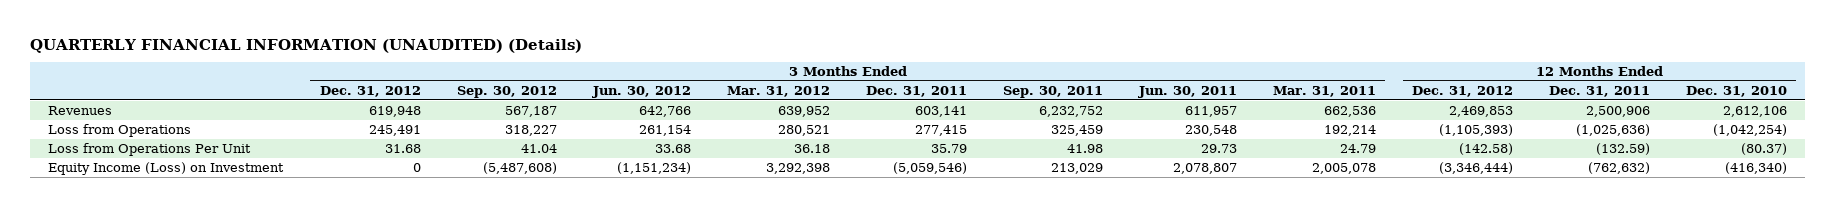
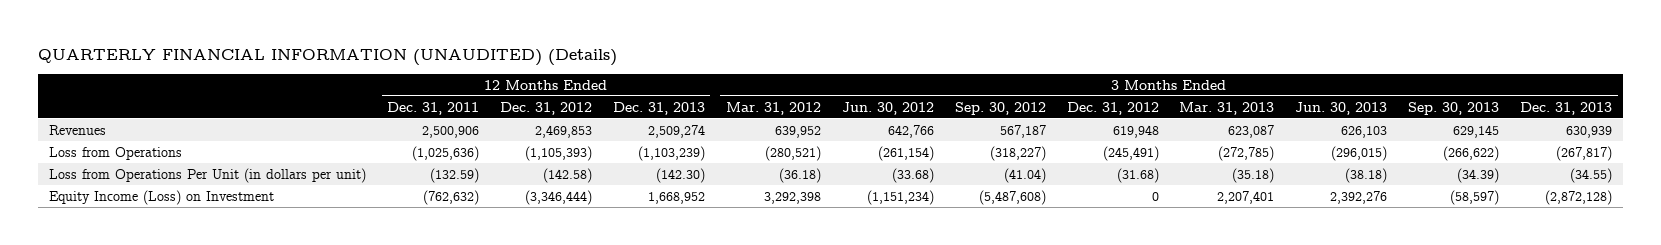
[865,85,967,97] Dec. 31, 2011 -> none
[1002,85,1103,98] Sep. 30, 2011 -> none
[1137,85,1237,98] Jun. 30, 2011 -> none
[1273,85,1377,97] Mar. 31, 2011 -> none
[1686,85,1788,97] Dec. 31, 2010 -> none
none -> [612,101,705,115] Dec. 31, 2013
none -> [1179,101,1275,115] Mar. 31, 2013
none -> [1295,101,1388,115] Jun. 30, 2013
none -> [1408,101,1500,115] Sep. 30, 2013
none -> [1520,101,1613,115] Dec. 31, 2013
[368,124,421,136] 245,491 -> [1102,145,1159,161] (245,491)
[504,124,557,136] 318,227 -> [989,145,1046,161] (318,227)
[638,124,691,136] 261,154 -> [877,145,934,161] (261,154)
[777,124,830,136] 280,521 -> [764,145,821,161] (280,521)
[48,142,252,156] Loss from Operations Per Unit -> [48,167,366,183] Loss from Operations Per Unit (in dollars per unit)
[384,143,421,153] 31.68 -> [1116,167,1159,183] (31.68)
[520,143,557,153] 41.04 -> [1003,167,1046,183] (41.04)
[654,143,691,153] 33.68 -> [891,167,934,183] (33.68)
[793,143,830,153] 36.18 -> [778,167,821,183] (36.18)

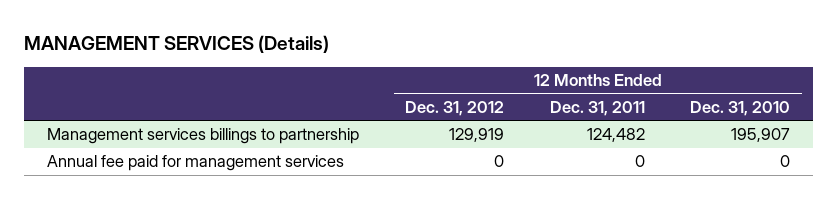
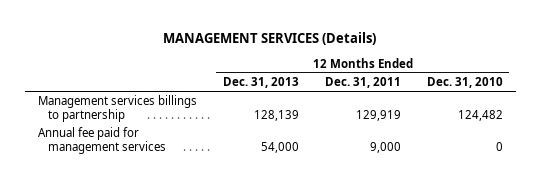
[405,100,505,116] Dec. 31, 2012 -> none
none -> [222,77,299,89] Dec. 31, 2013
[586,128,645,143] 124,482 -> [355,109,401,121] 129,919
[731,128,791,143] 195,907 -> [457,109,503,121] 124,482
[634,155,645,168] 0 -> [369,141,401,153] 9,000

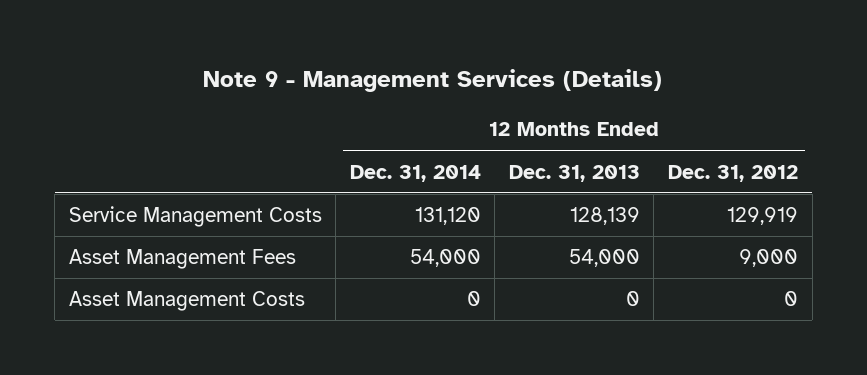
[163,31,377,45] MANAGEMENT SERVICES (Details) -> [203,69,663,93] Note 9 - Management Services (Details)
[324,77,401,89] Dec. 31, 2011 -> none
[426,77,503,89] Dec. 31, 2010 -> none
none -> [349,164,481,182] Dec. 31, 2014
none -> [668,164,799,182] Dec. 31, 2012
[37,127,167,154] Annual fee paid for management services -> none
[37,95,197,122] Management services billings to partnership -> [68,206,322,228] Service Management Costs
none -> [68,249,296,270] Asset Management Fees
none -> [68,291,305,312] Asset Management Costs

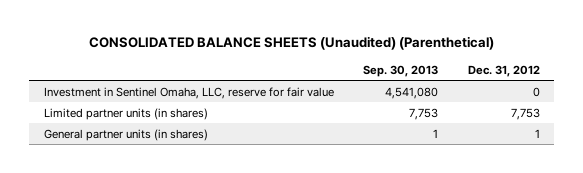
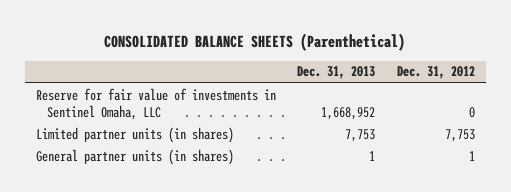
[88,36,494,51] CONSOLIDATED BALANCE SHEETS (Unaudited) (Parenthetical) -> [104,32,406,51] CONSOLIDATED BALANCE SHEETS (Parenthetical)
[363,64,439,77] Sep. 30, 2013 -> none
none -> [297,66,376,80] Dec. 31, 2013
[43,86,334,99] Investment in Sentinel Omaha, LLC, reserve for fair value -> [35,87,276,120] Reserve for fair value of investments in Sentinel Omaha, LLC

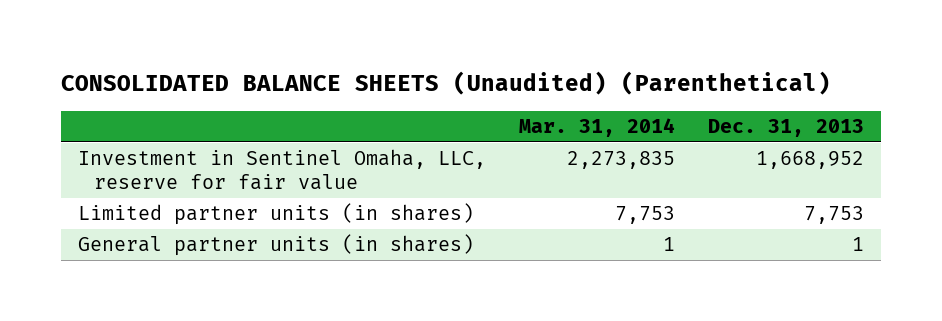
[104,32,406,51] CONSOLIDATED BALANCE SHEETS (Parenthetical) -> [61,71,832,96] CONSOLIDATED BALANCE SHEETS (Unaudited) (Parenthetical)
[396,66,475,80] Dec. 31, 2012 -> none
none -> [519,118,676,138] Mar. 31, 2014
[35,87,276,120] Reserve for fair value of investments in Sentinel Omaha, LLC -> [77,149,486,191] Investment in Sentinel Omaha, LLC, reserve for fair value

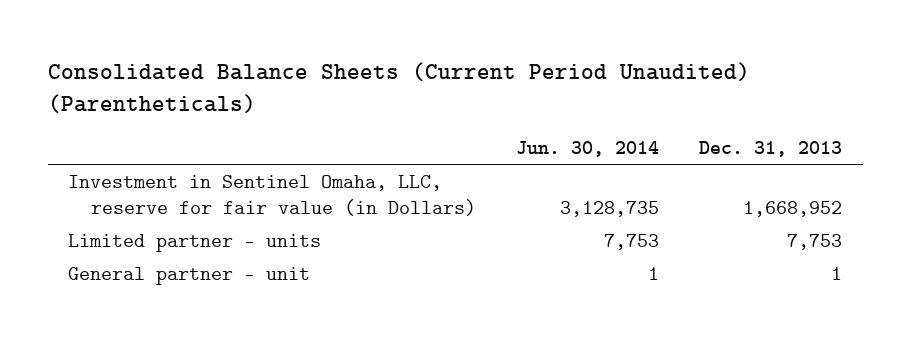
[61,71,832,96] CONSOLIDATED BALANCE SHEETS (Unaudited) (Parenthetical) -> [47,62,750,114] Consolidated Balance Sheets (Current Period Unaudited) (Parentheticals)
[519,118,676,138] Mar. 31, 2014 -> none
none -> [516,141,660,158] Jun. 30, 2014
[77,149,486,191] Investment in Sentinel Omaha, LLC, reserve for fair value -> [67,174,476,216] Investment in Sentinel Omaha, LLC, reserve for fair value (in Dollars)
[77,203,474,226] Limited partner units (in shares) -> [67,233,321,252] Limited partner - units
[77,234,474,257] General partner units (in shares) -> [67,266,310,285] General partner - unit

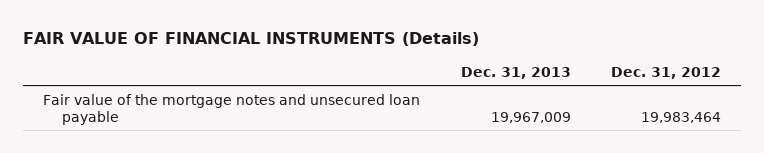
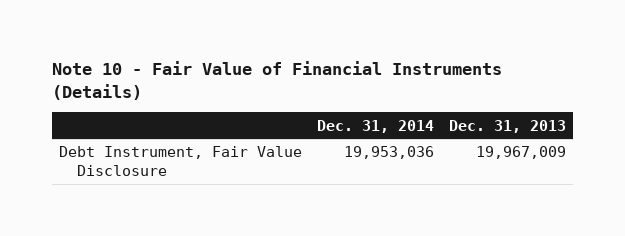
[22,32,479,47] FAIR VALUE OF FINANCIAL INSTRUMENTS (Details) -> [51,60,502,100] Note 10 - Fair Value of Financial Instruments (Details)
[611,66,722,79] Dec. 31, 2012 -> none
none -> [316,119,434,133] Dec. 31, 2014
[43,93,421,125] Fair value of the mortgage notes and unsecured loan payable -> [59,146,303,177] Debt Instrument, Fair Value Disclosure

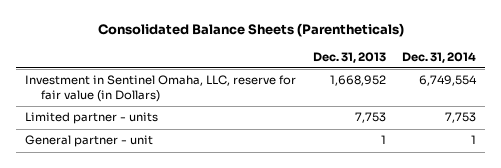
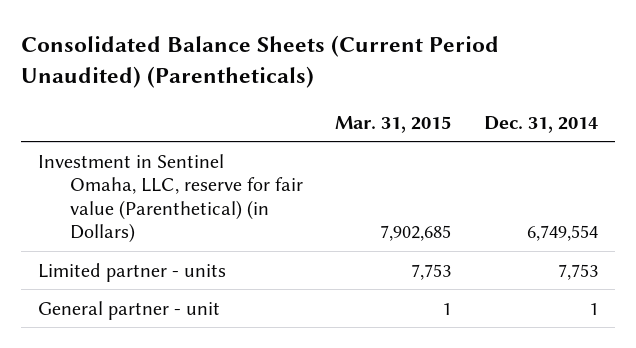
[97,22,404,37] Consolidated Balance Sheets (Parentheticals) -> [21,35,500,89] Consolidated Balance Sheets (Current Period Unaudited) (Parentheticals)
[312,51,386,63] Dec. 31, 2013 -> none
none -> [335,115,452,133] Mar. 31, 2015
[24,75,296,102] Investment in Sentinel Omaha, LLC, reserve for fair value (in Dollars) -> [37,153,303,244] Investment in Sentinel Omaha, LLC, reserve for fair value (Parenthetical) (in Dollars)

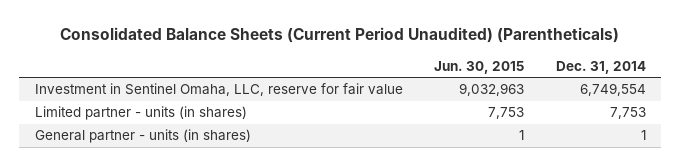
[335,115,452,133] Mar. 31, 2015 -> none
none -> [434,60,525,74] Jun. 30, 2015
[37,153,303,244] Investment in Sentinel Omaha, LLC, reserve for fair value (Parenthetical) (in Dollars) -> [34,83,403,97] Investment in Sentinel Omaha, LLC, reserve for fair value
[37,262,226,282] Limited partner - units -> [34,106,247,121] Limited partner - units (in shares)
[37,300,220,320] General partner - unit -> [34,129,251,144] General partner - units (in shares)

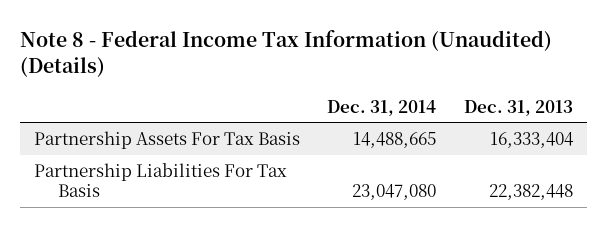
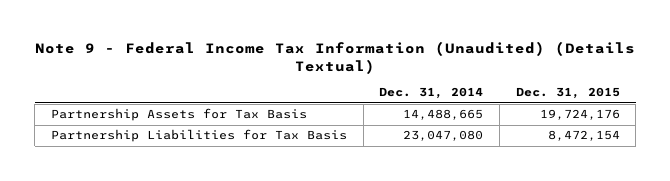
[19,29,552,78] Note 8 - Federal Income Tax Information (Unaudited) (Details) -> [35,40,636,74] Note 9 - Federal Income Tax Information (Unaudited) (Details Textual)
[464,99,574,116] Dec. 31, 2013 -> none
none -> [515,87,620,100] Dec. 31, 2015
[33,131,300,150] Partnership Assets For Tax Basis -> [50,108,307,122] Partnership Assets for Tax Basis
[33,163,287,198] Partnership Liabilities For Tax Basis -> [50,129,347,143] Partnership Liabilities for Tax Basis

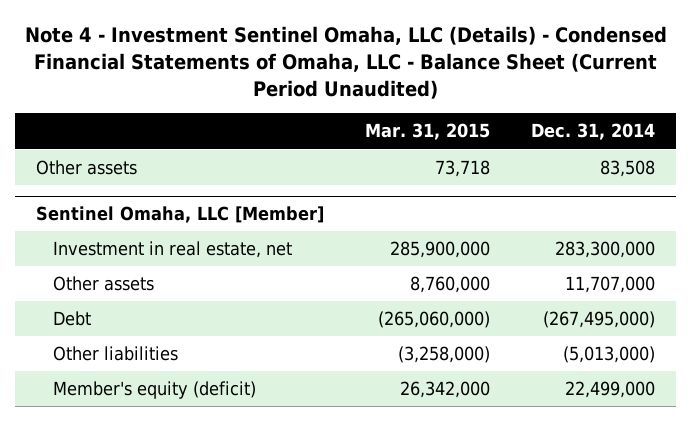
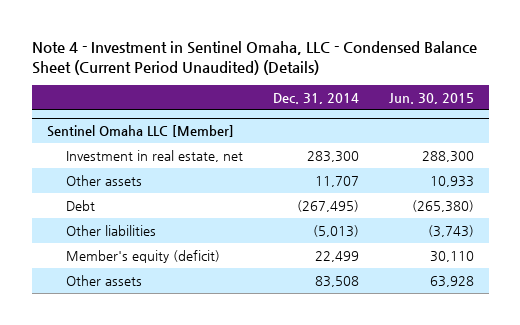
[24,26,667,100] Note 4 - Investment Sentinel Omaha, LLC (Details) - Condensed Financial Statements of Omaha, LLC - Balance Sheet (Current Period Unaudited) -> [31,40,477,75] Note 4 - Investment in Sentinel Omaha, LLC - Condensed Balance Sheet (Current Period Unaudited) (Details)
[365,123,491,141] Mar. 31, 2015 -> none
none -> [388,92,474,104] Jun. 30, 2015
none -> [46,125,234,138] Sentinel Omaha LLC [Member]
none -> [66,149,244,162] Investment in real estate, net
none -> [66,174,143,186] Other assets
none -> [66,199,96,211] Debt
none -> [66,224,157,236] Other liabilities
none -> [66,249,221,263] Member's equity (deficit)
[35,206,324,224] Sentinel Omaha, LLC [Member] -> none
[52,240,292,258] Investment in real estate, net -> none
[52,275,154,291] Other assets -> none
[52,310,91,326] Debt -> none
[52,345,178,361] Other liabilities -> none
[52,380,256,399] Member's equity (deficit) -> none

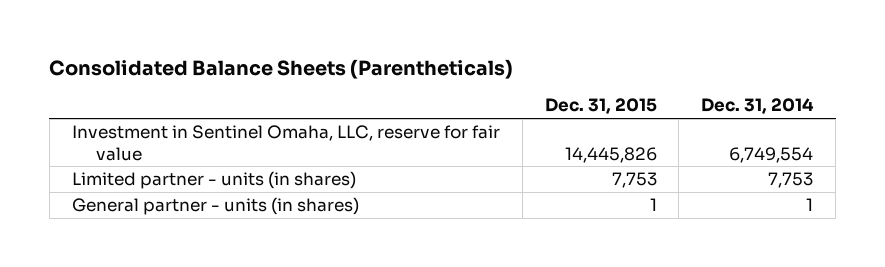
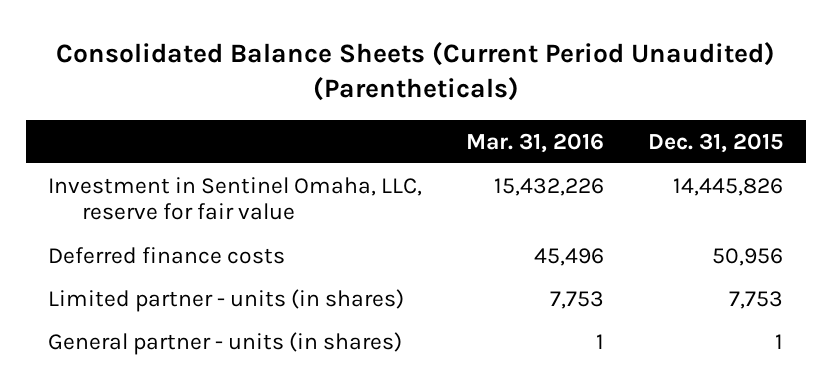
[49,59,514,80] Consolidated Balance Sheets (Parentheticals) -> [55,41,775,102] Consolidated Balance Sheets (Current Period Unaudited) (Parentheticals)
[701,98,815,115] Dec. 31, 2014 -> none
none -> [466,132,605,153] Mar. 31, 2016
none -> [48,246,286,264] Deferred finance costs

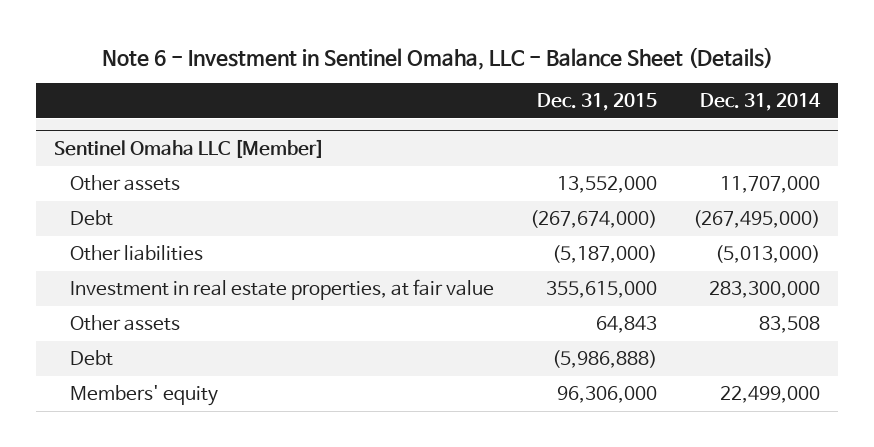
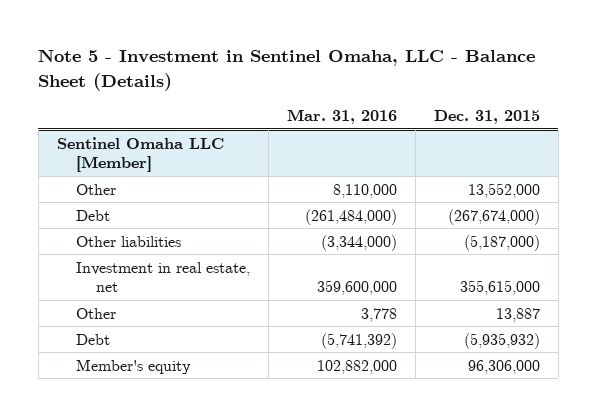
[102,46,774,70] Note 6 - Investment in Sentinel Omaha, LLC - Balance Sheet (Details) -> [38,49,536,91] Note 5 - Investment in Sentinel Omaha, LLC - Balance Sheet (Details)
[700,93,822,112] Dec. 31, 2014 -> none
none -> [287,108,398,124] Mar. 31, 2016
[70,175,181,192] Other assets -> [76,183,117,195] Other
[70,279,495,301] Investment in real estate properties, at fair value -> [76,261,251,293] Investment in real estate, net
[70,315,181,332] Other assets -> [76,307,117,319] Other
[596,316,658,334] 64,843 -> [495,307,540,322] 13,887
[552,350,658,369] (5,986,888) -> [463,332,540,349] (5,935,932)
[70,385,219,407] Members' equity -> [76,358,192,374] Member's equity

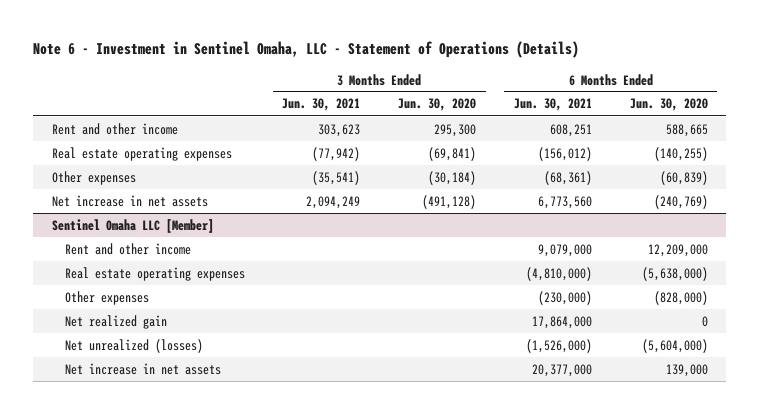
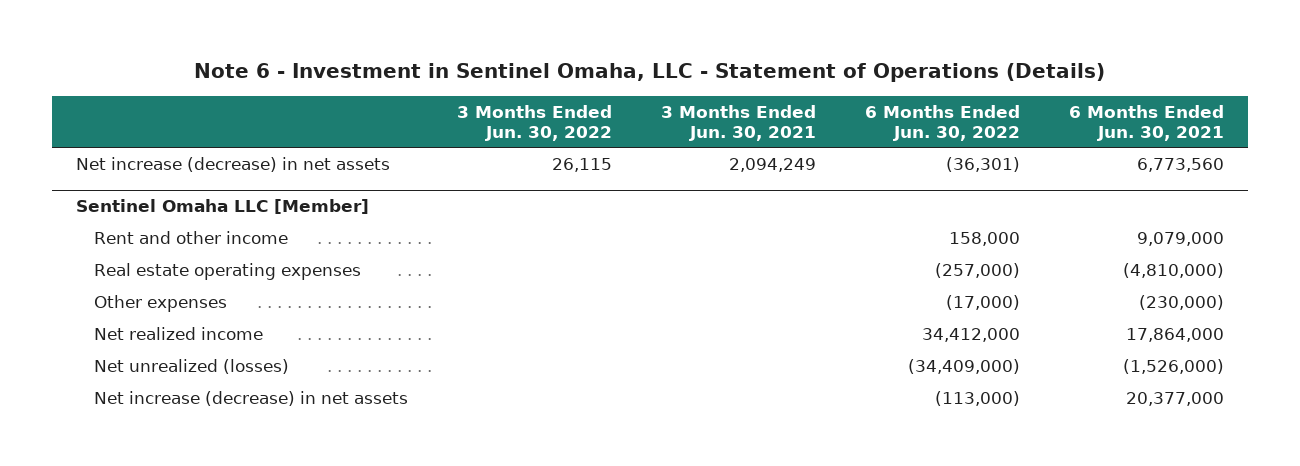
[398,98,477,112] Jun. 30, 2020 -> none
[629,98,708,112] Jun. 30, 2020 -> none
none -> [456,104,612,141] 3 Months Ended Jun. 30, 2022
none -> [864,104,1020,141] 6 Months Ended Jun. 30, 2022
[52,122,179,135] Rent and other income -> none
[52,146,233,161] Real estate operating expenses -> none
[52,170,137,185] Other expenses -> none
[52,194,209,207] Net increase in net assets -> [76,157,391,173] Net increase (decrease) in net assets
[64,314,167,329] Net realized gain -> [94,327,264,341] Net realized income
[64,362,221,375] Net increase in net assets -> [94,391,409,407] Net increase (decrease) in net assets

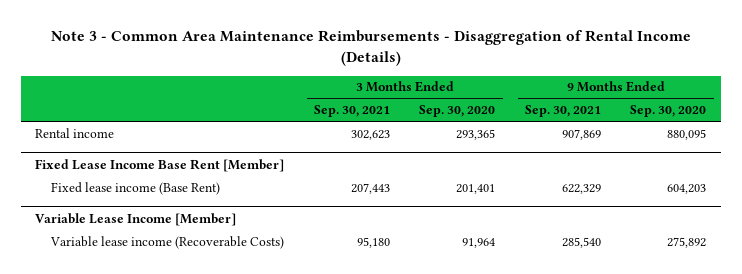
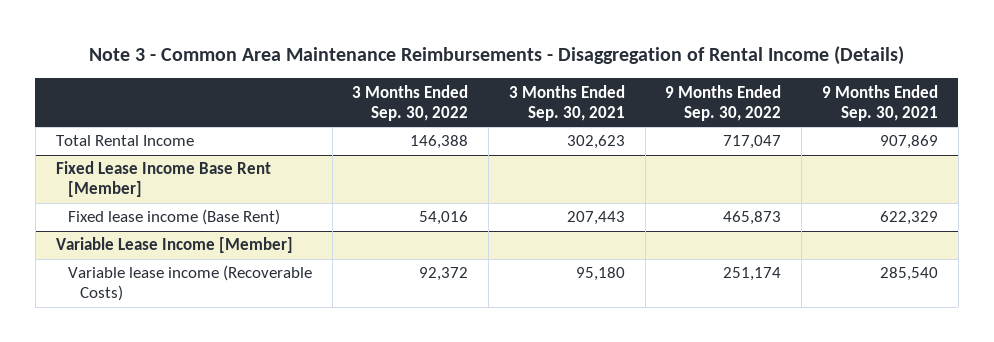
[419,105,496,118] Sep. 30, 2020 -> none
[630,105,707,118] Sep. 30, 2020 -> none
none -> [352,84,469,121] 3 Months Ended Sep. 30, 2022
none -> [665,84,782,121] 9 Months Ended Sep. 30, 2022
[35,127,115,138] Rental income -> [55,135,194,147] Total Rental Income

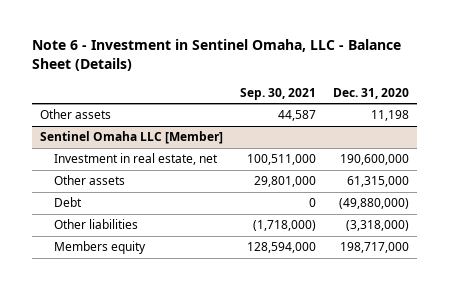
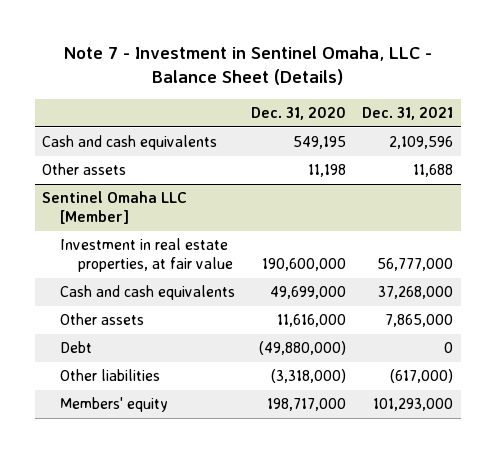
[31,39,401,72] Note 6 - Investment in Sentinel Omaha, LLC - Balance Sheet (Details) -> [63,45,432,86] Note 7 - Investment in Sentinel Omaha, LLC - Balance Sheet (Details)
[239,87,316,100] Sep. 30, 2021 -> none
none -> [361,107,453,121] Dec. 31, 2021
none -> [42,135,218,151] Cash and cash equivalents
[53,153,218,166] Investment in real estate, net -> [60,238,234,273] Investment in real estate properties, at fair value
none -> [60,285,236,301] Cash and cash equivalents
[346,176,409,188] 61,315,000 -> [277,314,347,328] 11,616,000
[53,241,146,255] Members equity -> [60,397,169,413] Members' equity

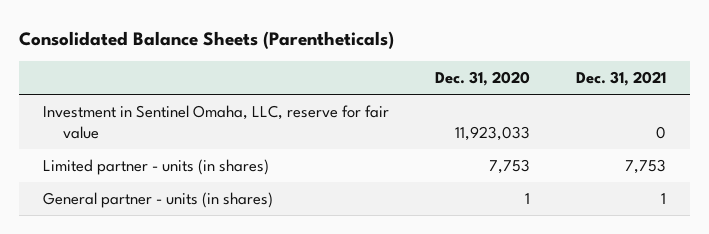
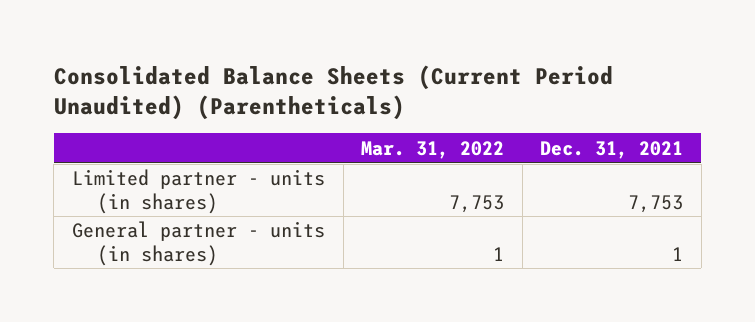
[19,30,395,49] Consolidated Balance Sheets (Parentheticals) -> [53,64,613,121] Consolidated Balance Sheets (Current Period Unaudited) (Parentheticals)
[435,71,531,87] Dec. 31, 2020 -> none
none -> [361,140,505,159] Mar. 31, 2022
[42,104,389,139] Investment in Sentinel Omaha, LLC, reserve for fair value -> none

